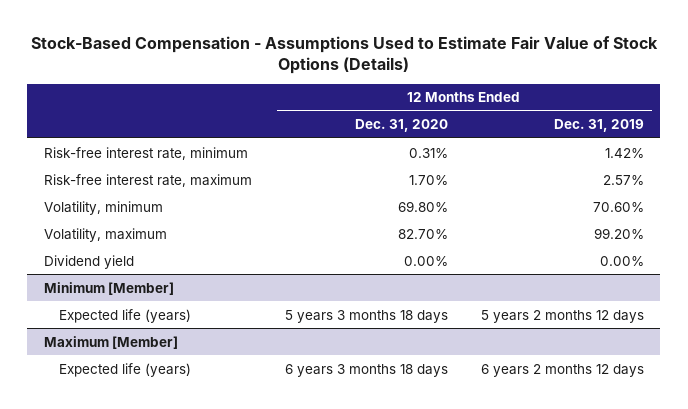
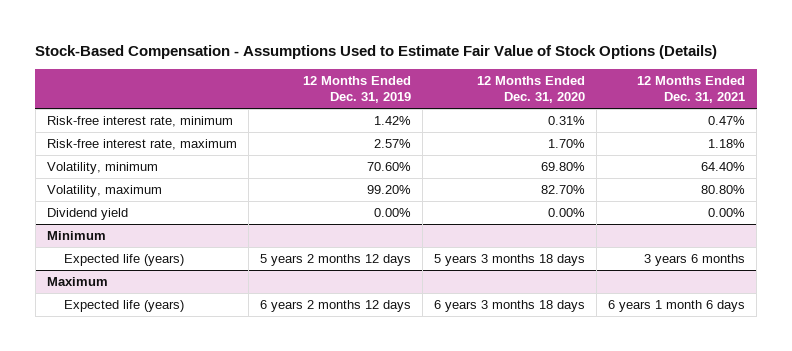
none -> [637,75,746,104] 12 Months Ended Dec. 31, 2021
[43,281,174,295] Minimum [Member] -> [46,231,106,241] Minimum
[43,335,178,349] Maximum [Member] -> [46,277,108,287] Maximum

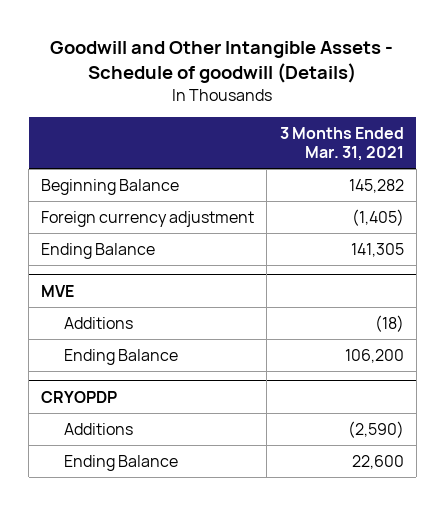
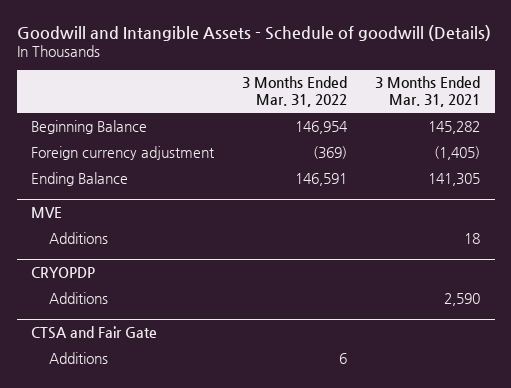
[50,40,394,83] Goodwill and Other Intangible Assets - Schedule of goodwill (Details) -> [16,24,491,41] Goodwill and Intangible Assets - Schedule of goodwill (Details)
none -> [242,76,348,108] 3 Months Ended Mar. 31, 2022
[64,348,179,365] Ending Balance -> none
[374,314,404,332] (18) -> [464,232,481,244] 18
[64,454,179,471] Ending Balance -> none
[347,420,404,438] (2,590) -> [444,292,481,306] 2,590
none -> [30,326,157,340] CTSA and Fair Gate
none -> [49,351,109,364] Additions

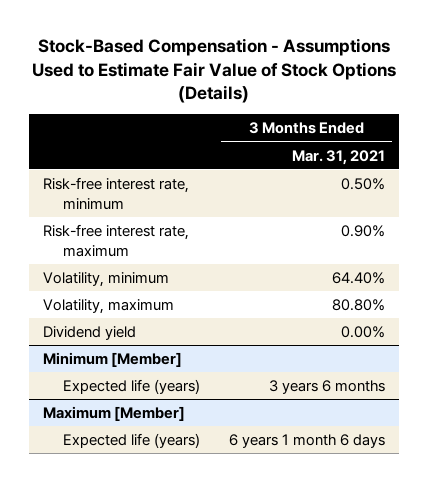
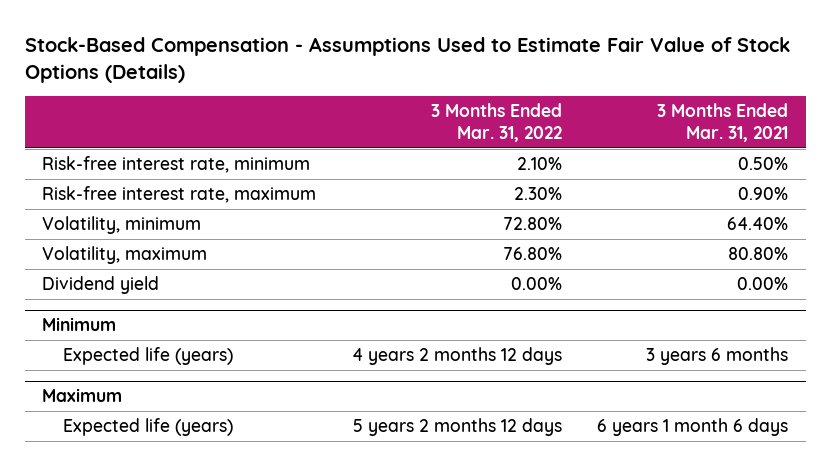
none -> [430,102,562,143] 3 Months Ended Mar. 31, 2022
[43,351,183,367] Minimum [Member] -> [42,317,117,332] Minimum
[43,405,186,421] Maximum [Member] -> [42,388,123,403] Maximum

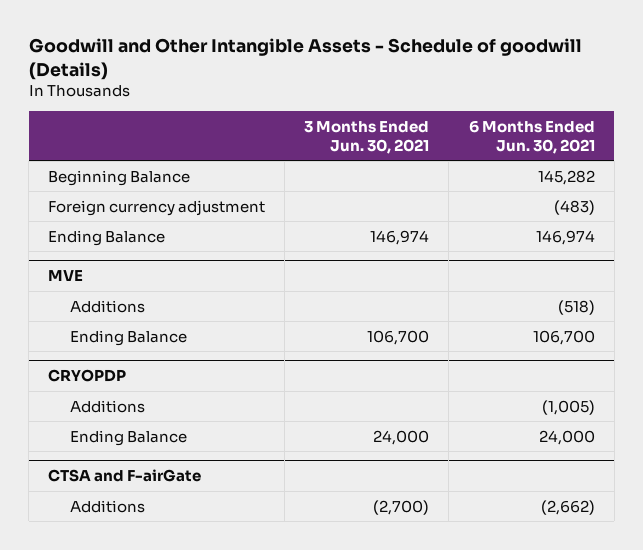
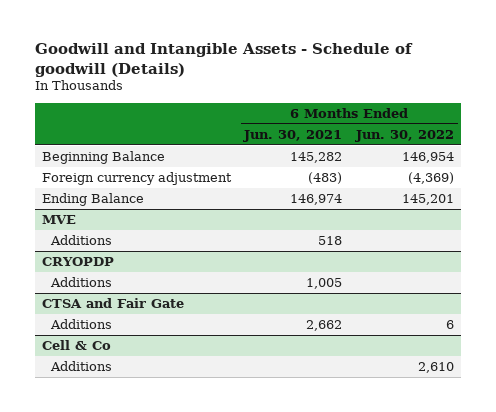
[28,38,582,80] Goodwill and Other Intangible Assets - Schedule of goodwill (Details) -> [34,43,413,77] Goodwill and Intangible Assets - Schedule of goodwill (Details)
[304,120,430,154] 3 Months Ended Jun. 30, 2021 -> none
none -> [355,129,455,142] Jun. 30, 2022
[69,329,187,346] Ending Balance -> none
[557,299,595,315] (518) -> [318,236,343,246] 518
[69,429,187,446] Ending Balance -> none
[541,399,595,415] (1,005) -> [306,278,343,290] 1,005
[48,469,202,483] CTSA and F-airGate -> [41,298,184,309] CTSA and Fair Gate
[540,499,595,515] (2,662) -> [306,320,343,332] 2,662
none -> [41,340,111,351] Cell & Co
none -> [50,361,113,372] Additions

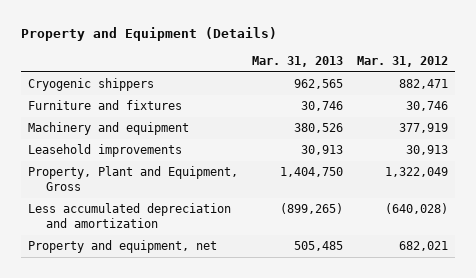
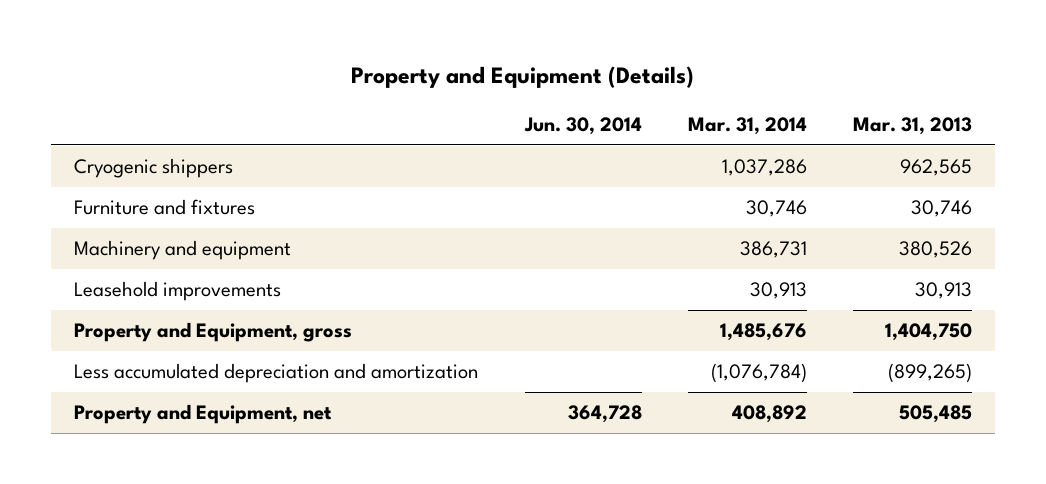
[356,56,448,68] Mar. 31, 2012 -> none
none -> [523,117,642,136] Jun. 30, 2014
none -> [687,117,807,136] Mar. 31, 2014
[27,166,238,191] Property, Plant and Equipment, Gross -> [74,322,353,343] Property and Equipment, gross
[27,240,217,254] Property and equipment, net -> [74,404,333,425] Property and Equipment, net

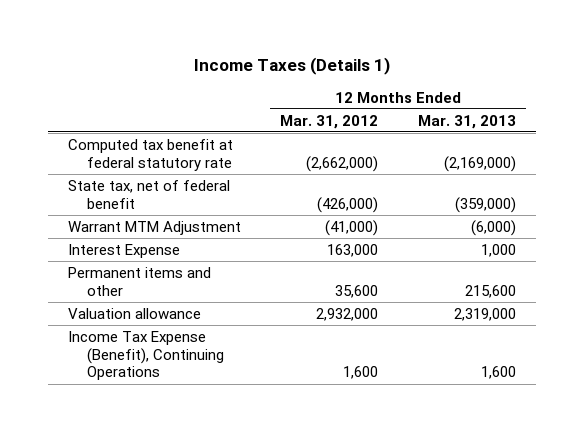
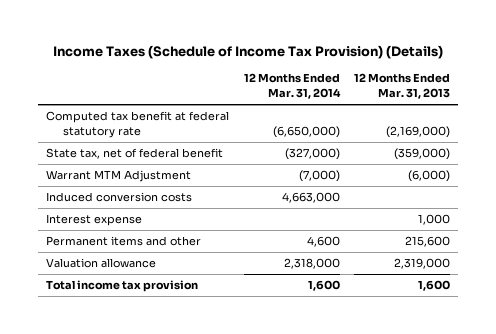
[193,56,390,75] Income Taxes (Details 1) -> [53,44,444,59] Income Taxes (Schedule of Income Tax Provision) (Details)
[280,114,379,129] Mar. 31, 2012 -> none
none -> [243,73,341,99] 12 Months Ended Mar. 31, 2014
none -> [45,192,192,203] Induced conversion costs
[67,243,180,258] Interest Expense -> [45,214,142,227] Interest expense
[67,330,224,381] Income Tax Expense (Benefit), Continuing Operations -> none
none -> [45,280,198,293] Total income tax provision

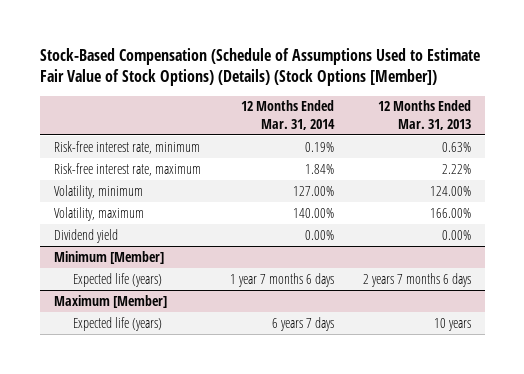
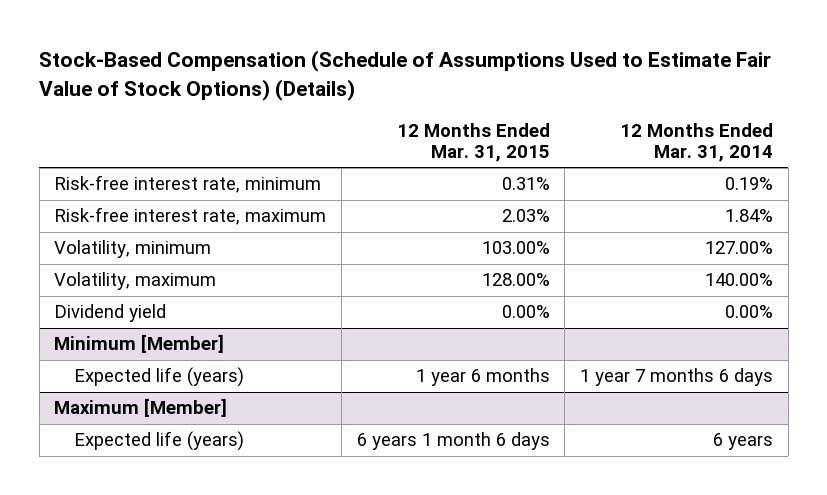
[39,47,480,87] Stock-Based Compensation (Schedule of Assumptions Used to Estimate Fair Value of Stock Options) (Details) (Stock Options [Member]) -> [39,50,772,101] Stock-Based Compensation (Schedule of Assumptions Used to Estimate Fair Value of Stock Options) (Details)
[377,100,471,130] 12 Months Ended Mar. 31, 2013 -> none
none -> [396,122,550,162] 12 Months Ended Mar. 31, 2015
[271,316,334,331] 6 years 7 days -> [713,433,774,451] 6 years

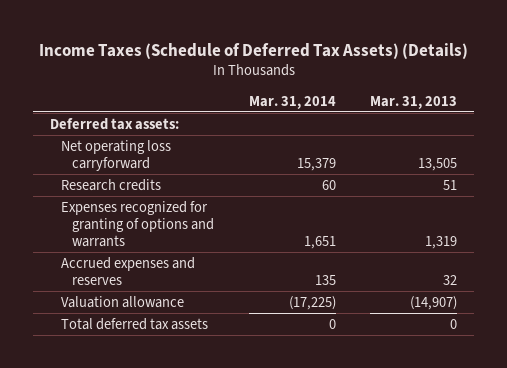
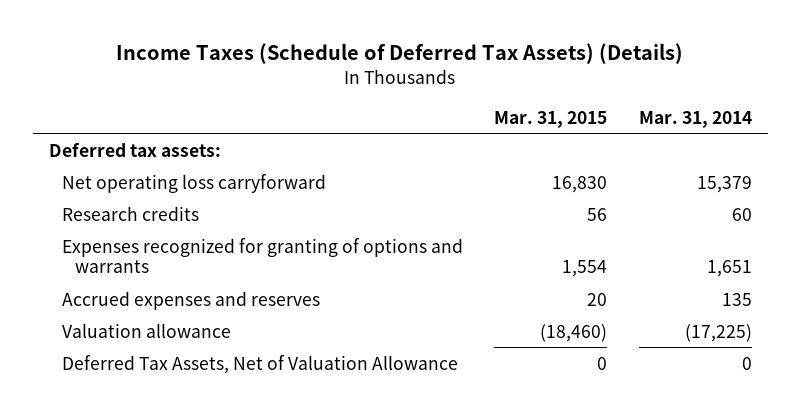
[370,95,458,109] Mar. 31, 2013 -> none
none -> [494,110,608,128] Mar. 31, 2015
[61,317,209,330] Total deferred tax assets -> [61,354,458,374] Deferred Tax Assets, Net of Valuation Allowance

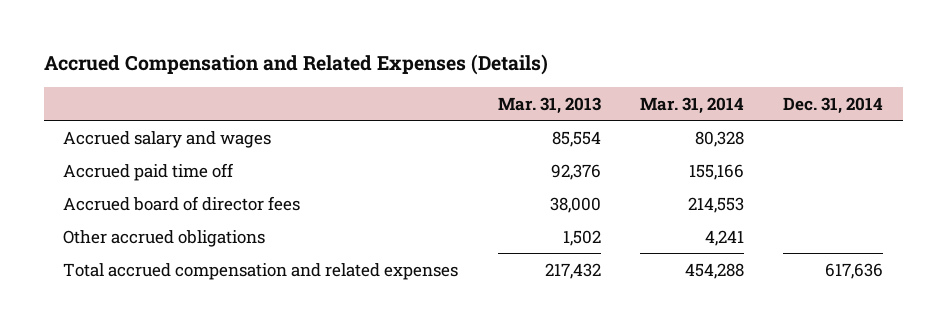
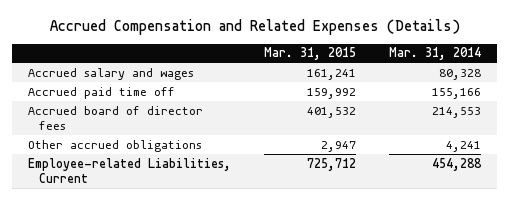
[497,96,601,114] Mar. 31, 2013 -> none
[783,96,884,114] Dec. 31, 2014 -> none
none -> [264,47,357,61] Mar. 31, 2015
[63,262,459,280] Total accrued compensation and related expenses -> [28,157,232,184] Employee-related Liabilities, Current

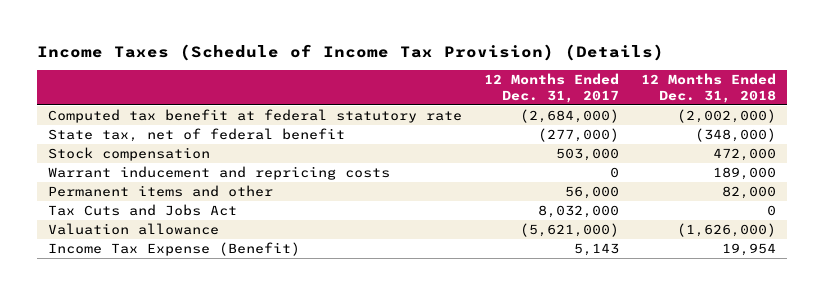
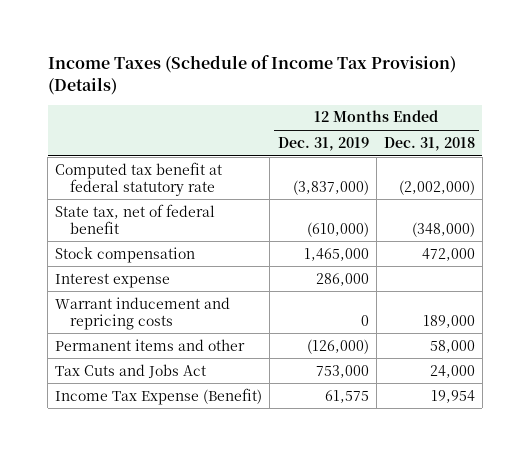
[483,73,619,103] 12 Months Ended Dec. 31, 2017 -> none
none -> [277,136,369,151] Dec. 31, 2019
none -> [55,272,171,288] Interest expense
[47,223,219,236] Valuation allowance -> none
[721,186,776,200] 82,000 -> [429,339,475,353] 58,000
[766,205,776,217] 0 -> [429,364,475,378] 24,000

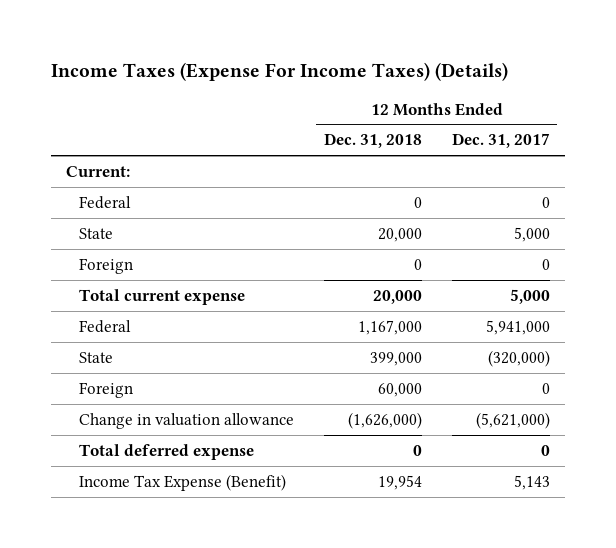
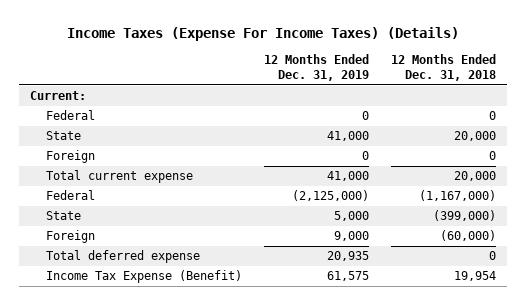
[451,133,550,149] Dec. 31, 2017 -> none
none -> [264,53,370,82] 12 Months Ended Dec. 31, 2019
[78,412,294,429] Change in valuation allowance -> none
[357,319,422,335] 1,167,000 -> [419,190,497,202] (1,167,000)
[369,351,422,366] 399,000 -> [433,210,497,222] (399,000)
[377,382,422,397] 60,000 -> [440,230,497,242] (60,000)

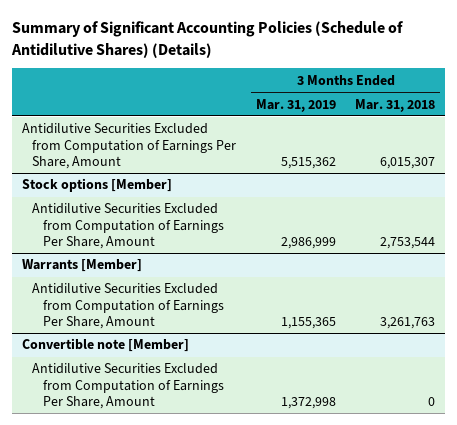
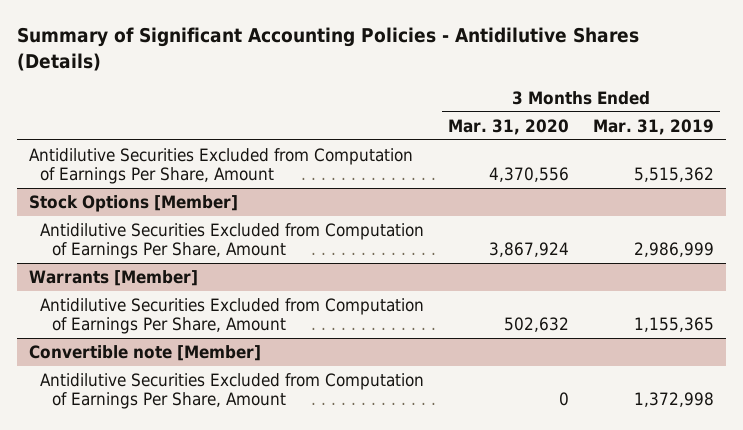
[10,21,403,58] Summary of Significant Accounting Policies (Schedule of Antidilutive Shares) (Details) -> [16,27,639,71] Summary of Significant Accounting Policies - Antidilutive Shares (Details)
[355,98,436,112] Mar. 31, 2018 -> none
none -> [448,118,570,135] Mar. 31, 2020
[21,178,172,193] Stock options [Member] -> [28,194,238,212] Stock Options [Member]

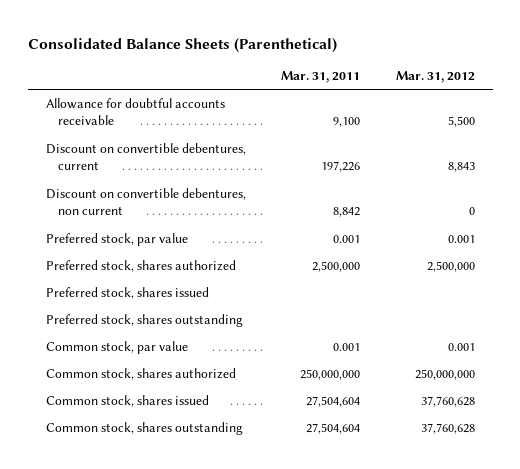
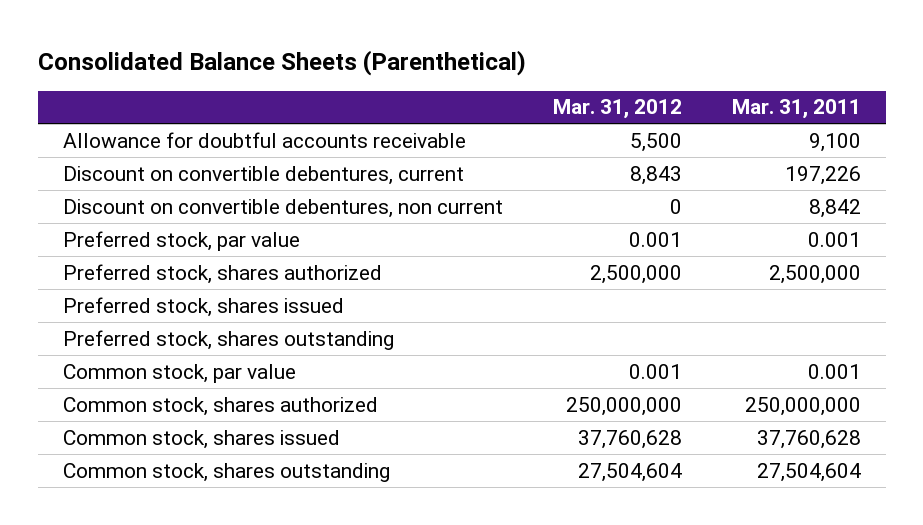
[306,396,361,408] 27,504,604 -> [756,429,861,449] 37,760,628
[420,423,475,435] 37,760,628 -> [577,462,682,482] 27,504,604

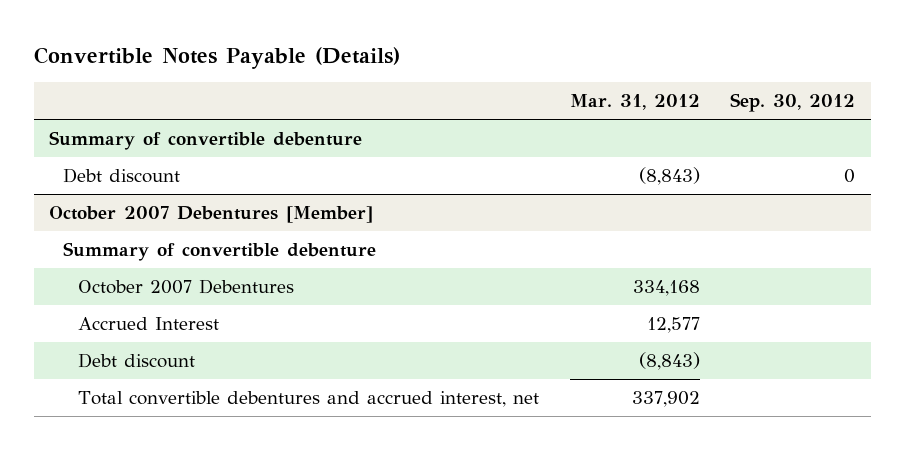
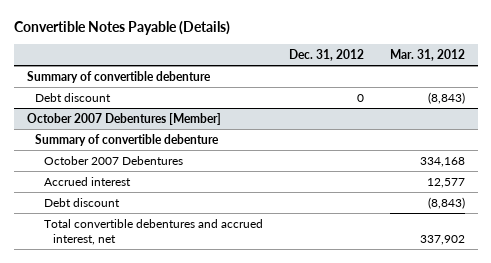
[730,93,856,113] Sep. 30, 2012 -> none
none -> [288,48,364,61] Dec. 31, 2012
[77,316,219,330] Accrued Interest -> [43,176,131,186] Accrued interest

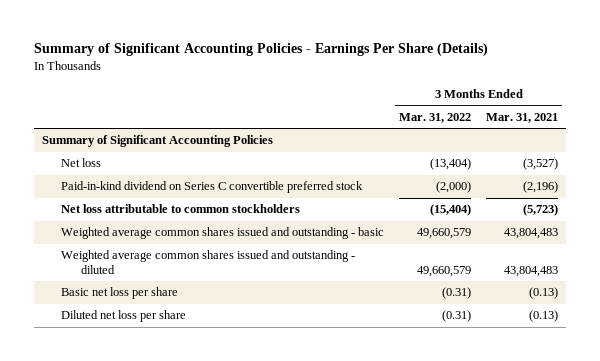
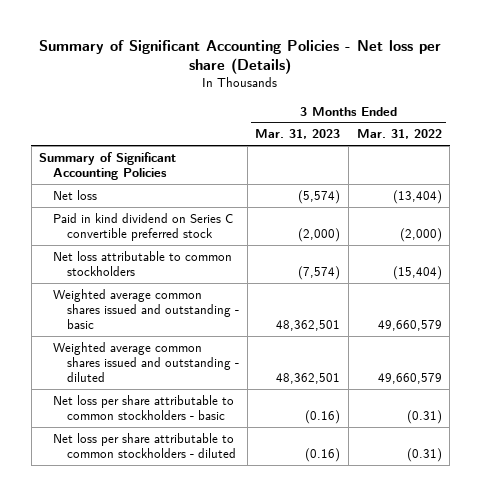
[34,43,489,57] Summary of Significant Accounting Policies - Earnings Per Share (Details) -> [39,39,442,75] Summary of Significant Accounting Policies - Net loss per share (Details)
[486,112,559,123] Mar. 31, 2021 -> none
none -> [255,129,341,140] Mar. 31, 2023
[61,181,364,194] Paid-in-kind dividend on Series C convertible preferred stock -> [53,212,234,241] Paid in kind dividend on Series C convertible preferred stock
[61,287,179,300] Basic net loss per share -> [53,394,235,420] Net loss per share attributable to common stockholders - basic
[61,310,187,323] Diluted net loss per share -> [53,432,237,458] Net loss per share attributable to common stockholders - diluted

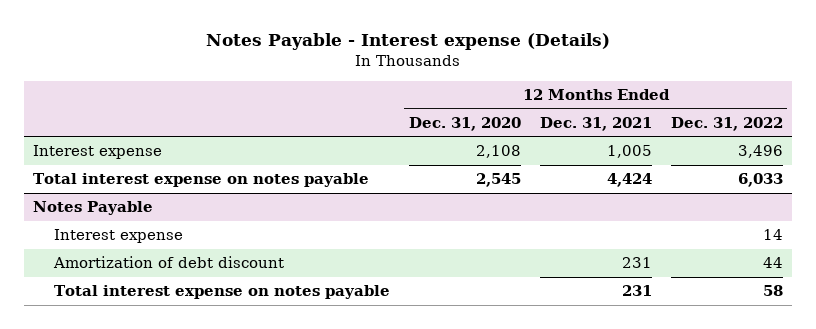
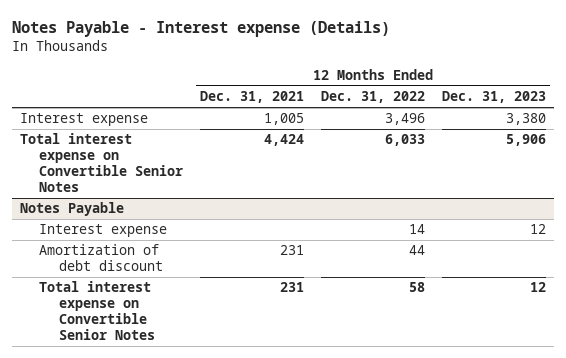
[409,116,522,131] Dec. 31, 2020 -> none
none -> [441,91,546,104] Dec. 31, 2023
[33,173,370,188] Total interest expense on notes payable -> [20,133,184,193] Total interest expense on Convertible Senior Notes
[54,285,391,300] Total interest expense on notes payable -> [39,281,155,341] Total interest expense on Convertible Senior Notes

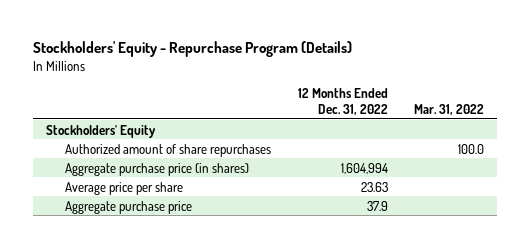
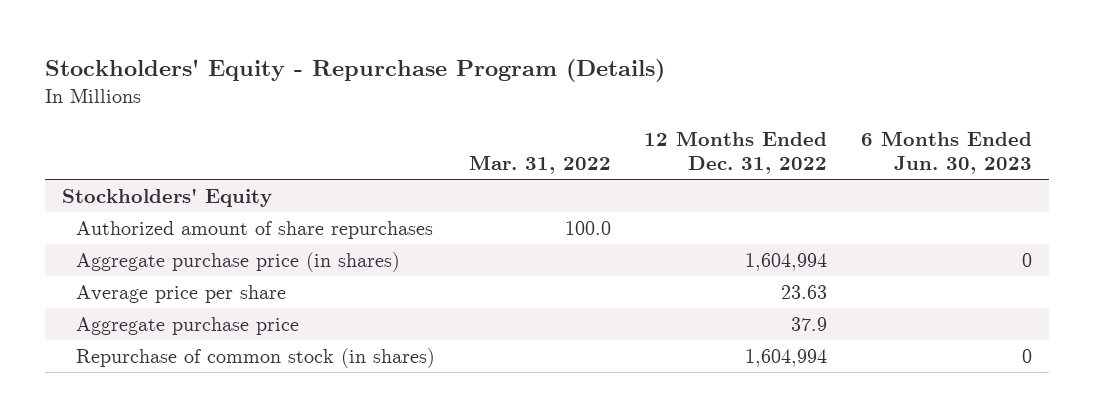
none -> [860,130,1032,175] 6 Months Ended Jun. 30, 2023
none -> [76,347,436,368] Repurchase of common stock (in shares)

